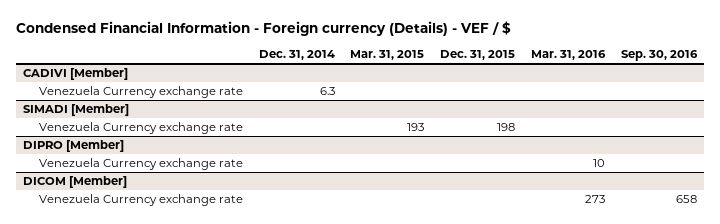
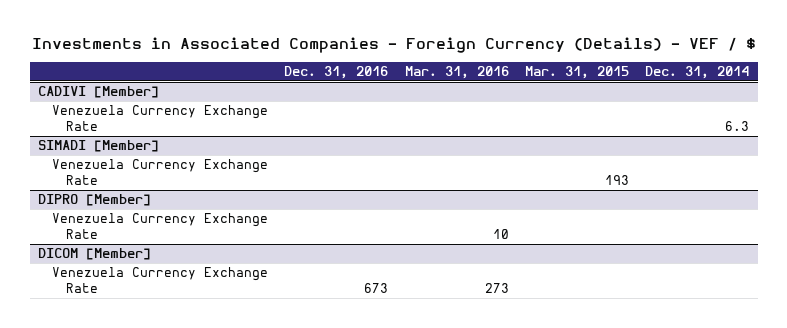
[15,21,511,37] Condensed Financial Information - Foreign currency (Details) - VEF / $ -> [31,37,756,54] Investments in Associated Companies - Foreign Currency (Details) - VEF / $
[440,50,516,61] Dec. 31, 2015 -> none
[620,50,698,62] Sep. 30, 2016 -> none
none -> [284,66,389,80] Dec. 31, 2016
[38,86,243,99] Venezuela Currency exchange rate -> [52,105,269,131] Venezuela Currency Exchange Rate
[38,122,243,135] Venezuela Currency exchange rate -> [52,159,269,185] Venezuela Currency Exchange Rate
[38,158,243,171] Venezuela Currency exchange rate -> [52,213,269,239] Venezuela Currency Exchange Rate
[38,194,243,207] Venezuela Currency exchange rate -> [52,267,269,293] Venezuela Currency Exchange Rate

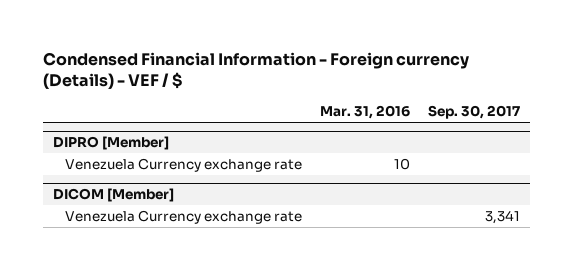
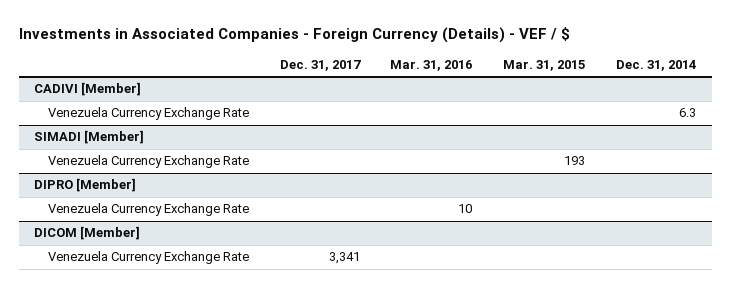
[43,51,470,90] Condensed Financial Information - Foreign currency (Details) - VEF / $ -> [19,27,571,44] Investments in Associated Companies - Foreign Currency (Details) - VEF / $
[428,104,521,119] Sep. 30, 2017 -> none
none -> [279,60,361,72] Dec. 31, 2017
none -> [503,60,586,72] Mar. 31, 2015
none -> [616,60,697,72] Dec. 31, 2014
none -> [34,82,142,97] CADIVI [Member]
none -> [47,107,249,121] Venezuela Currency Exchange Rate
none -> [34,130,145,145] SIMADI [Member]
none -> [47,155,249,169] Venezuela Currency Exchange Rate
[64,158,302,173] Venezuela Currency exchange rate -> [47,203,249,217] Venezuela Currency Exchange Rate
[64,210,302,225] Venezuela Currency exchange rate -> [47,251,249,265] Venezuela Currency Exchange Rate

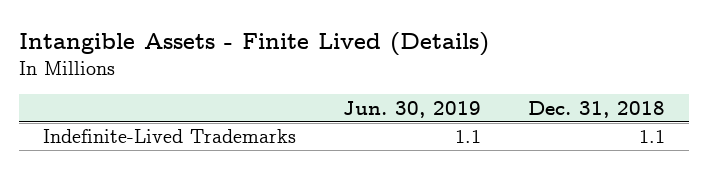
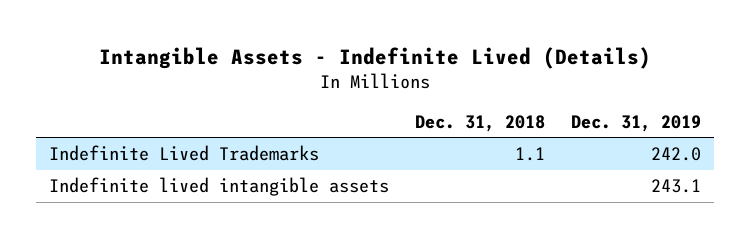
[18,31,489,56] Intangible Assets - Finite Lived (Details) -> [98,46,651,69] Intangible Assets - Indefinite Lived (Details)
[343,100,482,118] Jun. 30, 2019 -> none
none -> [570,114,701,132] Dec. 31, 2019
[42,129,296,144] Indefinite-Lived Trademarks -> [48,145,319,162] Indefinite Lived Trademarks
none -> [48,177,389,197] Indefinite lived intangible assets

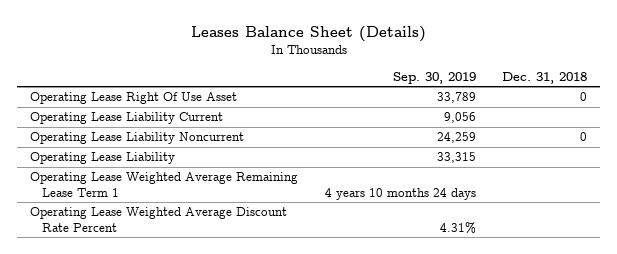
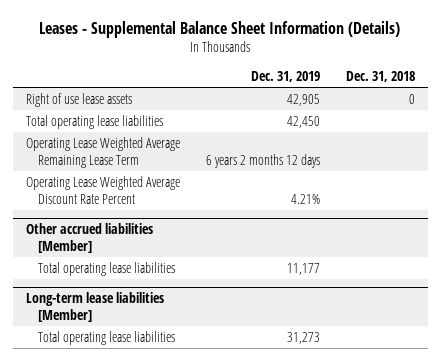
[190,25,426,42] Leases Balance Sheet (Details) -> [39,20,401,38] Leases - Supplemental Balance Sheet Information (Details)
[392,71,476,84] Sep. 30, 2019 -> none
none -> [250,71,320,83] Dec. 31, 2019
[30,112,224,125] Operating Lease Liability Current -> none
[30,132,245,145] Operating Lease Liability Noncurrent -> none
[30,92,238,105] Operating Lease Right Of Use Asset -> [25,92,132,107] Right of use lease assets
[30,152,176,165] Operating Lease Liability -> [25,114,163,129] Total operating lease liabilities
[30,172,299,197] Operating Lease Weighted Average Remaining Lease Term 1 -> [25,136,180,168] Operating Lease Weighted Average Remaining Lease Term
none -> [25,223,153,254] Other accrued liabilities [Member]
none -> [37,261,175,276] Total operating lease liabilities
none -> [25,292,164,323] Long-term lease liabilities [Member]
none -> [37,330,175,345] Total operating lease liabilities

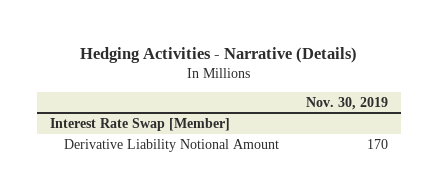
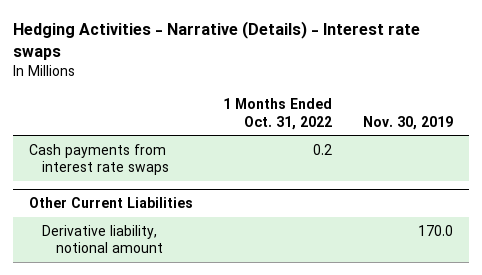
[79,46,357,63] Hedging Activities - Narrative (Details) -> [13,21,421,61] Hedging Activities - Narrative (Details) - Interest rate swaps
none -> [223,97,333,130] 1 Months Ended Oct. 31, 2022
none -> [28,143,170,176] Cash payments from interest rate swaps
[50,117,231,131] Interest Rate Swap [Member] -> [28,197,193,209] Other Current Liabilities
[63,138,279,152] Derivative Liability Notional Amount -> [42,224,164,254] Derivative liability, notional amount
[366,138,388,149] 170 -> [418,224,454,236] 170.0

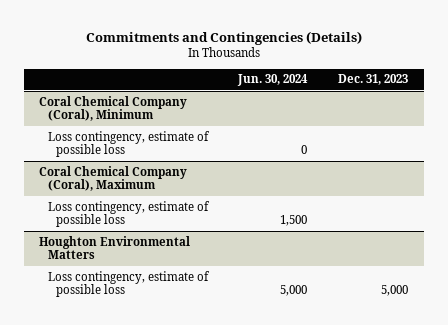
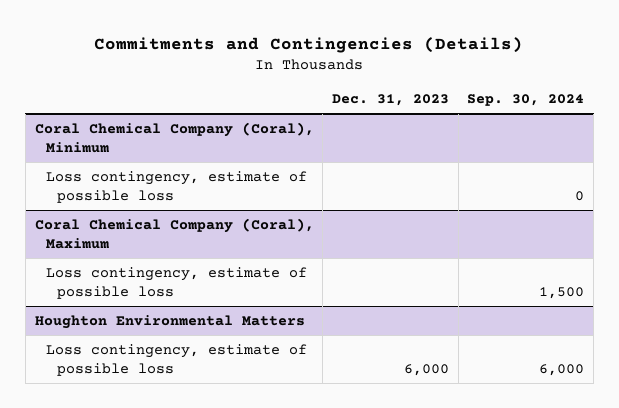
[237,74,309,87] Jun. 30, 2024 -> none
none -> [467,94,585,107] Sep. 30, 2024
[381,285,409,297] 5,000 -> [403,363,449,376] 6,000

